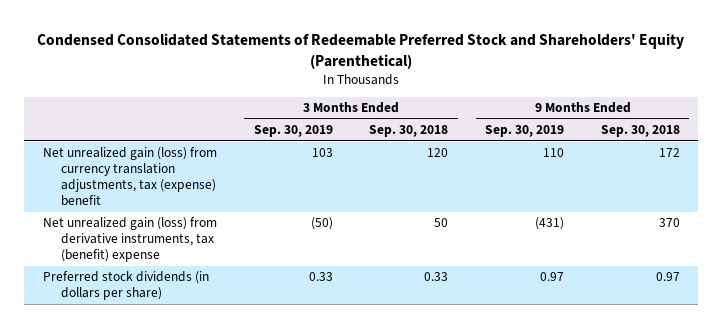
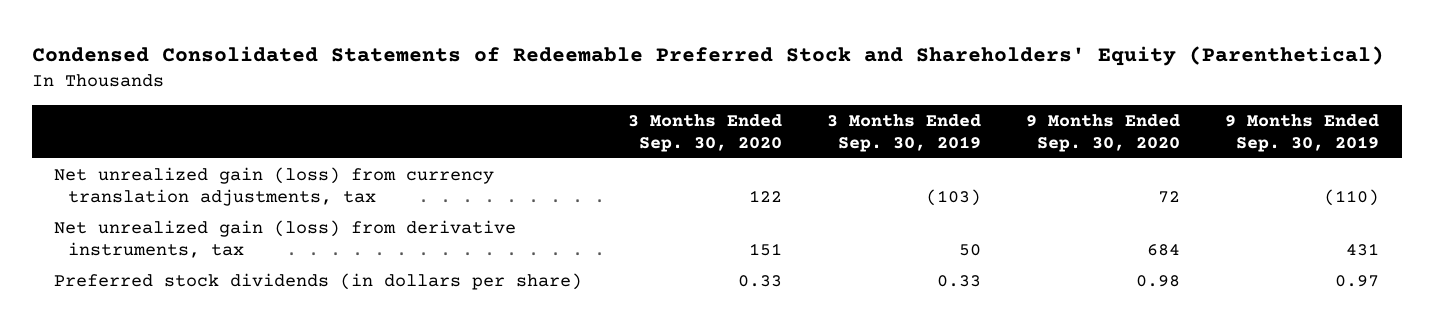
[369,125,449,138] Sep. 30, 2018 -> none
[601,125,681,138] Sep. 30, 2018 -> none
none -> [627,113,782,153] 3 Months Ended Sep. 30, 2020
none -> [1026,113,1181,153] 9 Months Ended Sep. 30, 2020
[42,147,217,207] Net unrealized gain (loss) from currency translation adjustments, tax (expense) benefit -> [54,166,495,207] Net unrealized gain (loss) from currency translation adjustments, tax
[311,148,333,158] 103 -> [925,189,981,207] (103)
[543,148,565,158] 110 -> [1324,189,1380,207] (110)
[42,217,217,263] Net unrealized gain (loss) from derivative instruments, tax (benefit) expense -> [54,219,517,259] Net unrealized gain (loss) from derivative instruments, tax
[310,217,333,231] (50) -> [958,244,981,257] 50
[535,217,565,231] (431) -> [1346,243,1380,257] 431

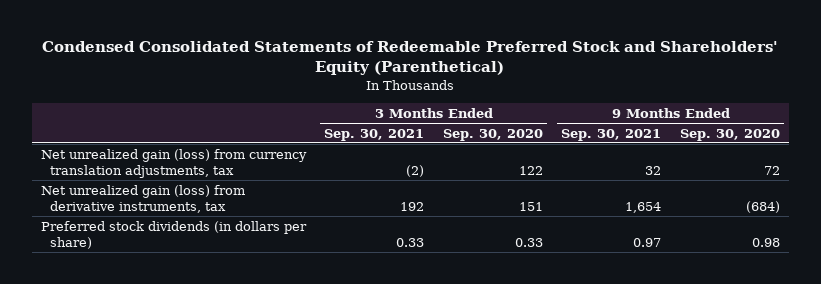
[826,113,981,153] 3 Months Ended Sep. 30, 2019 -> none
[1225,113,1380,153] 9 Months Ended Sep. 30, 2019 -> none
none -> [324,128,425,141] Sep. 30, 2021
none -> [561,128,662,141] Sep. 30, 2021
[1147,244,1181,257] 684 -> [745,200,780,213] (684)

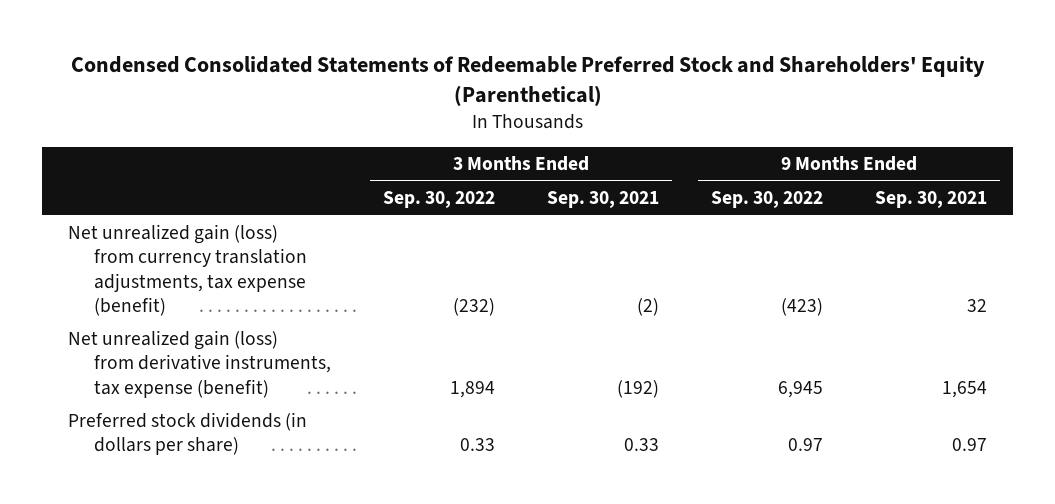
[442,128,543,141] Sep. 30, 2020 -> none
[679,128,780,141] Sep. 30, 2020 -> none
none -> [382,191,495,209] Sep. 30, 2022
none -> [711,191,824,209] Sep. 30, 2022
[40,148,307,178] Net unrealized gain (loss) from currency translation adjustments, tax -> [67,224,307,316] Net unrealized gain (loss) from currency translation adjustments, tax expense (benefit)
[40,184,245,213] Net unrealized gain (loss) from derivative instruments, tax -> [67,330,331,398] Net unrealized gain (loss) from derivative instruments, tax expense (benefit)
[400,201,425,211] 192 -> [616,379,659,398] (192)

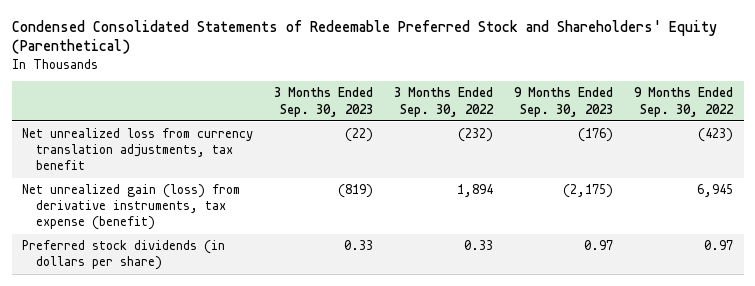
[546,191,659,209] Sep. 30, 2021 -> none
[875,191,988,209] Sep. 30, 2021 -> none
none -> [274,87,374,117] 3 Months Ended Sep. 30, 2023
none -> [514,87,614,117] 9 Months Ended Sep. 30, 2023
[67,224,307,316] Net unrealized gain (loss) from currency translation adjustments, tax expense (benefit) -> [22,128,254,171] Net unrealized loss from currency translation adjustments, tax benefit

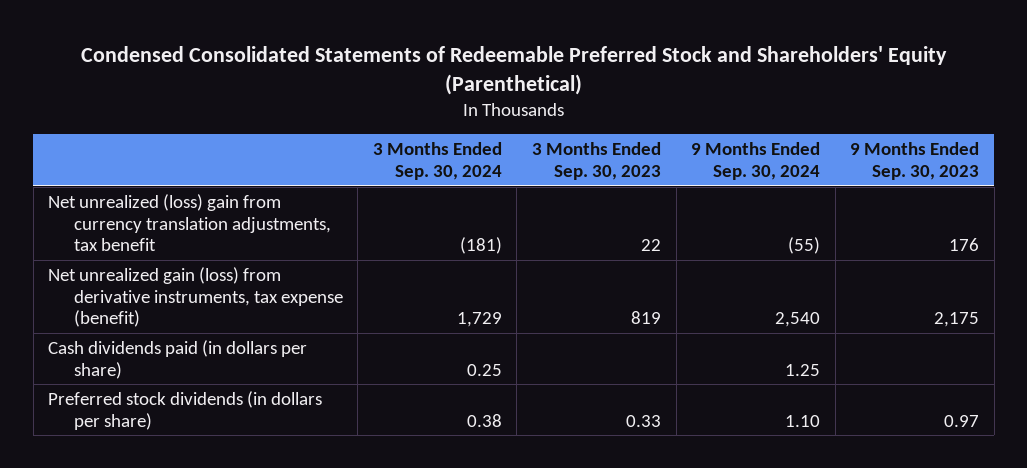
[394,87,495,117] 3 Months Ended Sep. 30, 2022 -> none
[634,87,735,117] 9 Months Ended Sep. 30, 2022 -> none
none -> [372,142,502,180] 3 Months Ended Sep. 30, 2024
none -> [691,142,821,180] 9 Months Ended Sep. 30, 2024
[22,128,254,171] Net unrealized loss from currency translation adjustments, tax benefit -> [48,193,331,252] Net unrealized (loss) gain from currency translation adjustments, tax benefit
[345,128,374,143] (22) -> [640,239,661,252] 22
[578,128,614,143] (176) -> [949,238,980,252] 176
[338,184,374,199] (819) -> [630,311,661,325] 819
[563,184,614,199] (2,175) -> [934,312,980,328] 2,175
none -> [48,339,308,379] Cash dividends paid (in dollars per share)

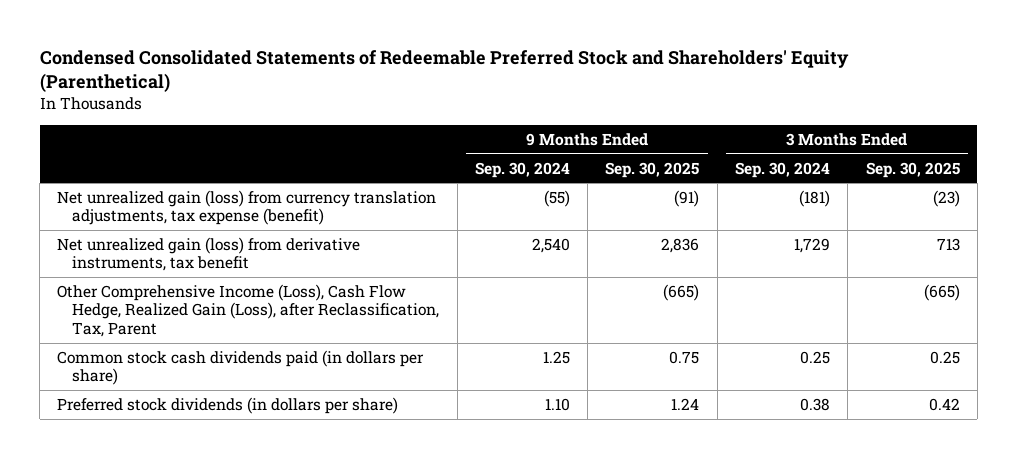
[531,142,661,180] 3 Months Ended Sep. 30, 2023 -> none
[850,142,980,180] 9 Months Ended Sep. 30, 2023 -> none
none -> [605,161,700,178] Sep. 30, 2025
none -> [865,161,960,178] Sep. 30, 2025
[48,193,331,252] Net unrealized (loss) gain from currency translation adjustments, tax benefit -> [57,190,437,226] Net unrealized gain (loss) from currency translation adjustments, tax expense (benefit)
[48,266,343,328] Net unrealized gain (loss) from derivative instruments, tax expense (benefit) -> [57,237,361,272] Net unrealized gain (loss) from derivative instruments, tax benefit
none -> [57,284,440,337] Other Comprehensive Income (Loss), Cash Flow Hedge, Realized Gain (Loss), after Reclassification, Tax, Parent
[48,339,308,379] Cash dividends paid (in dollars per share) -> [57,350,425,386] Common stock cash dividends paid (in dollars per share)

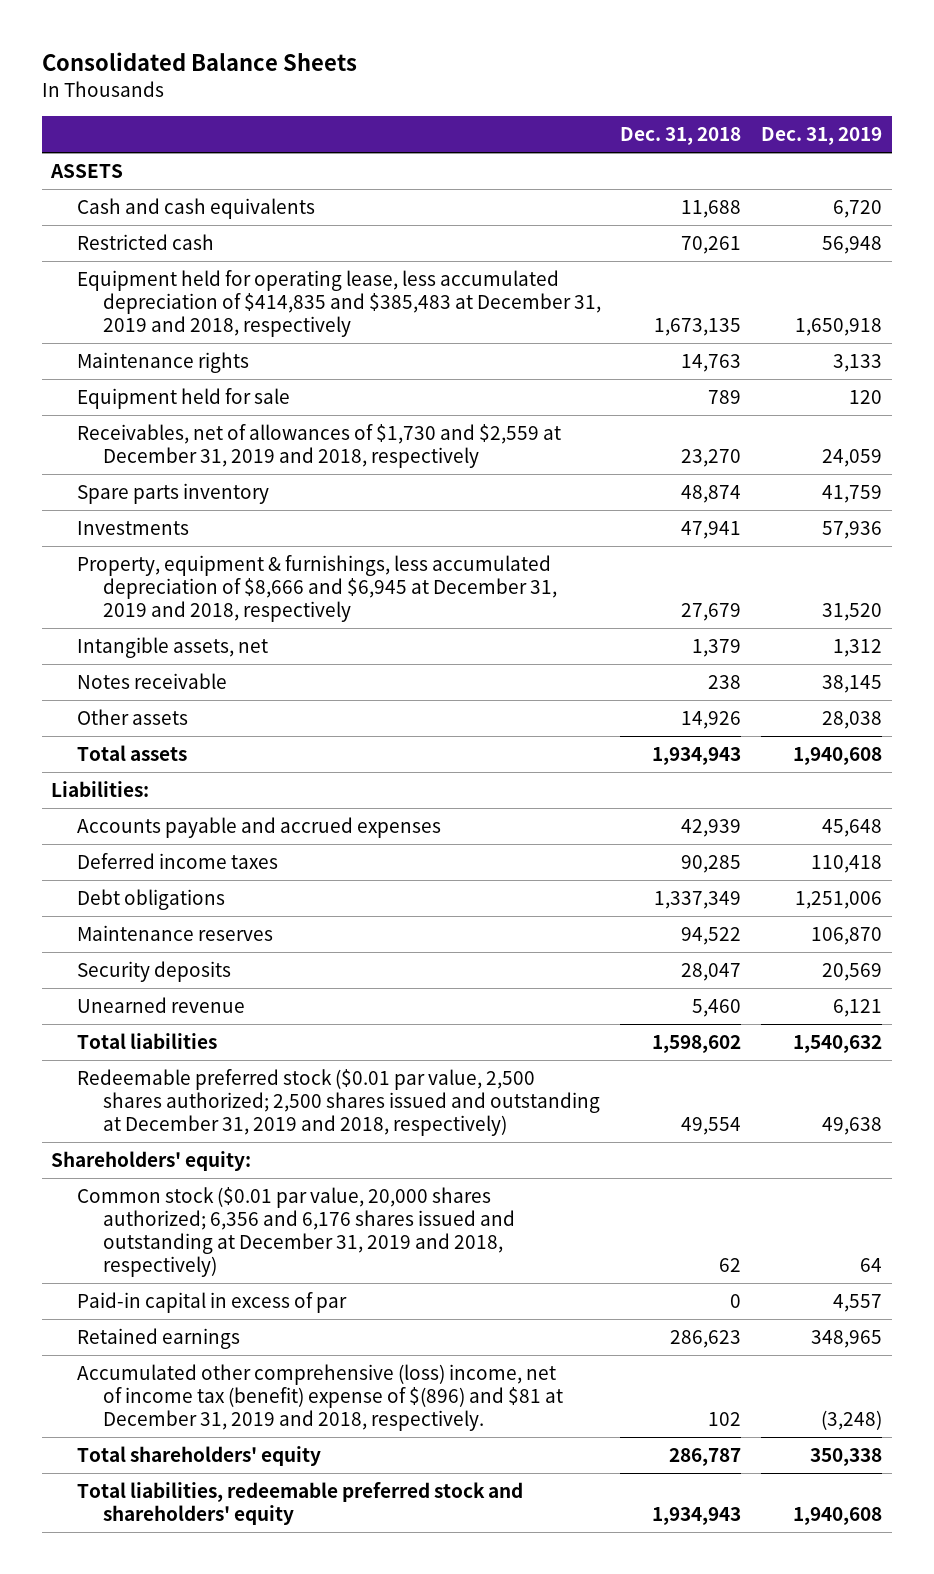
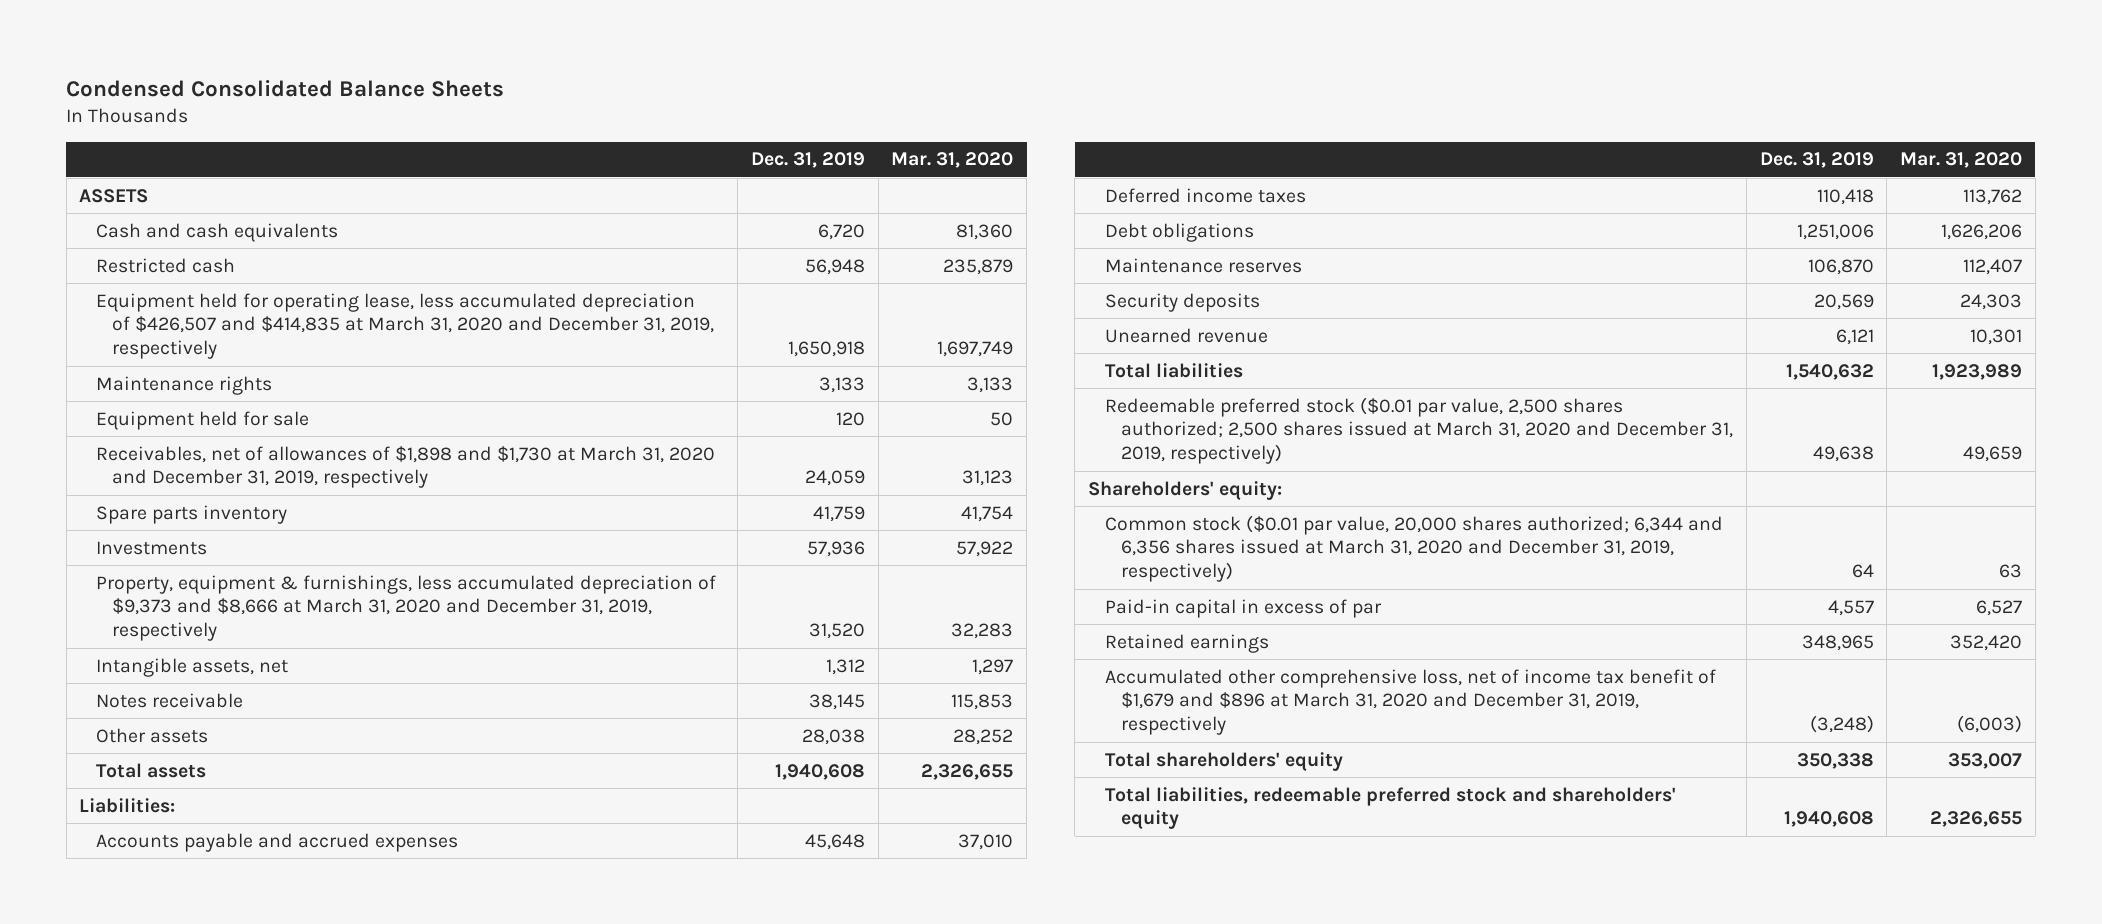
[41,52,357,72] Consolidated Balance Sheets -> [66,80,505,98] Condensed Consolidated Balance Sheets
[620,127,742,146] Dec. 31, 2018 -> none
none -> [891,152,1014,169] Mar. 31, 2020
[77,270,601,337] Equipment held for operating lease, less accumulated depreciation of $414,835 and $385,483 at December 31, 2019 and 2018, respectively -> [95,292,715,360] Equipment held for operating lease, less accumulated depreciation of $426,507 and $414,835 at March 31, 2020 and December 31, 2019, respectively
[77,424,562,468] Receivables, net of allowances of $1,730 and $2,559 at December 31, 2019 and 2018, respectively -> [95,445,715,489] Receivables, net of allowances of $1,898 and $1,730 at March 31, 2020 and December 31, 2019, respectively
[77,555,557,622] Property, equipment & furnishings, less accumulated depreciation of $8,666 and $6,945 at December 31, 2019 and 2018, respectively -> [95,574,716,642] Property, equipment & furnishings, less accumulated depreciation of $9,373 and $8,666 at March 31, 2020 and December 31, 2019, respectively
[77,1069,600,1136] Redeemable preferred stock ($0.01 par value, 2,500 shares authorized; 2,500 shares issued and outstanding at December 31, 2019 and 2018, respectively) -> [1104,396,1734,465] Redeemable preferred stock ($0.01 par value, 2,500 shares authorized; 2,500 shares issued at March 31, 2020 and December 31, 2019, respectively)
[77,1187,515,1277] Common stock ($0.01 par value, 20,000 shares authorized; 6,356 and 6,176 shares issued and outstanding at December 31, 2019 and 2018, respectively) -> [1104,514,1723,583] Common stock ($0.01 par value, 20,000 shares authorized; 6,344 and 6,356 shares issued at March 31, 2020 and December 31, 2019, respectively)
[77,1364,563,1431] Accumulated other comprehensive (loss) income, net of income tax (benefit) expense of $(896) and $81 at December 31, 2019 and 2018, respectively. -> [1104,668,1716,736] Accumulated other comprehensive loss, net of income tax benefit of $1,679 and $896 at March 31, 2020 and December 31, 2019, respectively

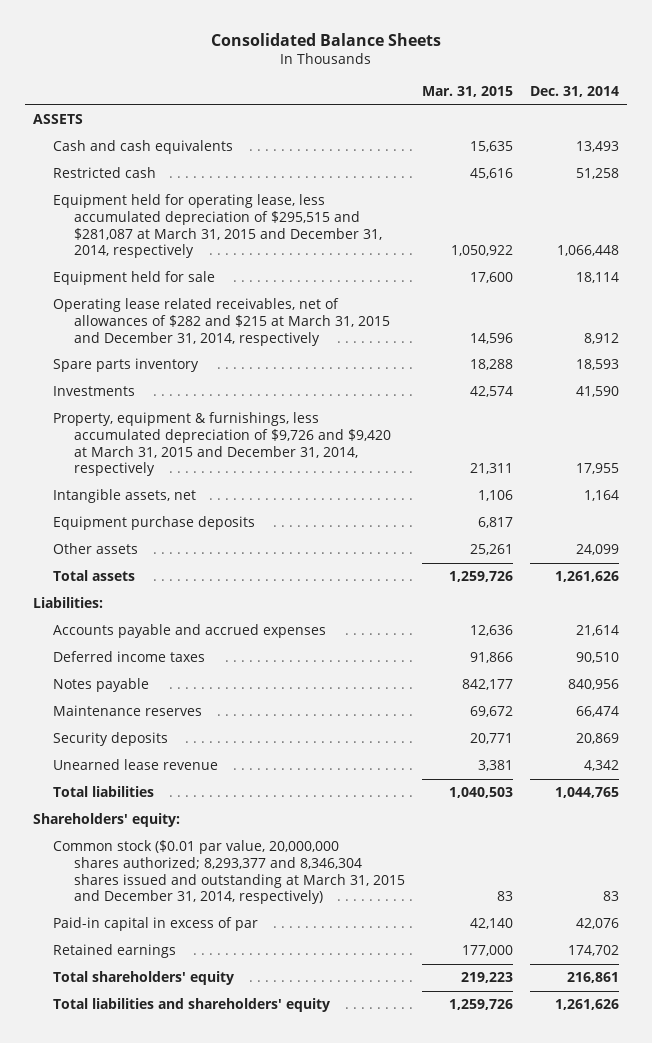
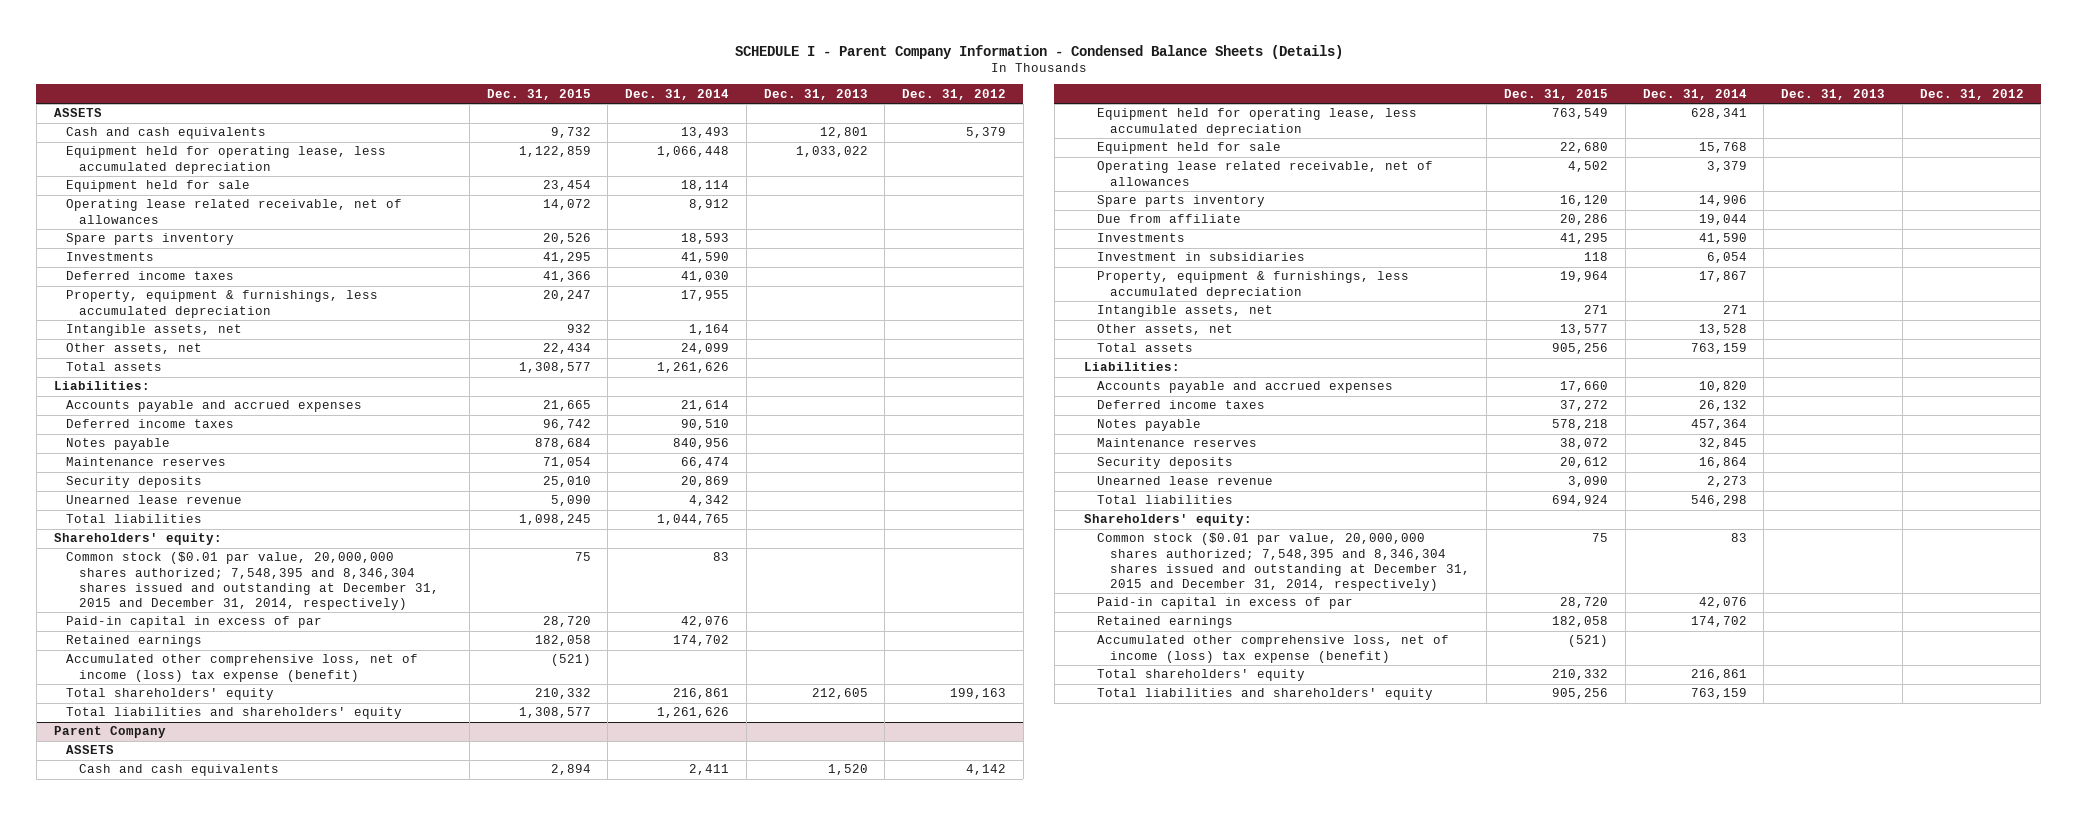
[210,32,441,46] Consolidated Balance Sheets -> [734,44,1343,59] SCHEDULE I - Parent Company Information - Condensed Balance Sheets (Details)
[421,85,513,97] Mar. 31, 2015 -> none
none -> [486,88,591,100] Dec. 31, 2015
none -> [763,88,868,100] Dec. 31, 2013
none -> [901,88,1006,100] Dec. 31, 2012
[53,167,157,179] Restricted cash -> none
[53,194,382,259] Equipment held for operating lease, less accumulated depreciation of $295,515 and $281,087 at March 31, 2015 and December 31, 2014, respectively -> [66,146,387,174] Equipment held for operating lease, less accumulated depreciation
[53,298,390,346] Operating lease related receivables, net of allowances of $282 and $215 at March 31, 2015 and December 31, 2014, respectively -> [66,199,403,224] Operating lease related receivable, net of allowances
none -> [66,271,235,281] Deferred income taxes
[53,412,391,477] Property, equipment & furnishings, less accumulated depreciation of $9,726 and $9,420 at March 31, 2015 and December 31, 2014, respectively -> [66,290,379,318] Property, equipment & furnishings, less accumulated depreciation
[53,516,256,531] Equipment purchase deposits -> none
[53,543,139,555] Other assets -> [66,343,203,355] Other assets, net
[53,840,405,905] Common stock ($0.01 par value, 20,000,000 shares authorized; 8,293,377 and 8,346,304 shares issued and outstanding at March 31, 2015 and December 31, 2014, respectively) -> [66,552,440,610] Common stock ($0.01 par value, 20,000,000 shares authorized; 7,548,395 and 8,346,304 shares issued and outstanding at December 31, 2015 and December 31, 2014, respectively)
none -> [66,654,419,682] Accumulated other comprehensive loss, net of income (loss) tax expense (benefit)
none -> [53,726,166,739] Parent Company
none -> [66,745,115,755] ASSETS
none -> [79,764,280,777] Cash and cash equivalents
none -> [1096,108,1417,136] Equipment held for operating lease, less accumulated depreciation
none -> [1096,142,1281,155] Equipment held for sale
none -> [1096,161,1433,186] Operating lease related receivable, net of allowances
none -> [1096,195,1265,208] Spare parts inventory
none -> [1096,214,1241,224] Due from affiliate
none -> [1096,233,1185,243] Investments
none -> [1096,252,1305,262] Investment in subsidiaries
none -> [1096,271,1409,299] Property, equipment & furnishings, less accumulated depreciation
none -> [1096,305,1273,318] Intangible assets, net
none -> [1096,324,1233,336] Other assets, net
none -> [1096,343,1193,353] Total assets
none -> [1084,362,1181,372] Liabilities:
none -> [1096,381,1393,394] Accounts payable and accrued expenses
none -> [1096,400,1265,410] Deferred income taxes
none -> [1096,419,1201,432] Notes payable
none -> [1096,438,1257,448] Maintenance reserves
none -> [1096,457,1233,470] Security deposits
none -> [1096,476,1273,486] Unearned lease revenue
none -> [1096,495,1233,505] Total liabilities
none -> [1084,514,1253,527] Shareholders' equity:
none -> [1096,533,1470,591] Common stock ($0.01 par value, 20,000,000 shares authorized; 7,548,395 and 8,346,304 shares issued and outstanding at December 31, 2015 and December 31, 2014, respectively)
none -> [1096,597,1353,610] Paid-in capital in excess of par
none -> [1096,616,1233,629] Retained earnings
none -> [1096,635,1449,663] Accumulated other comprehensive loss, net of income (loss) tax expense (benefit)
none -> [1096,669,1305,682] Total shareholders' equity
none -> [1096,688,1433,701] Total liabilities and shareholders' equity

